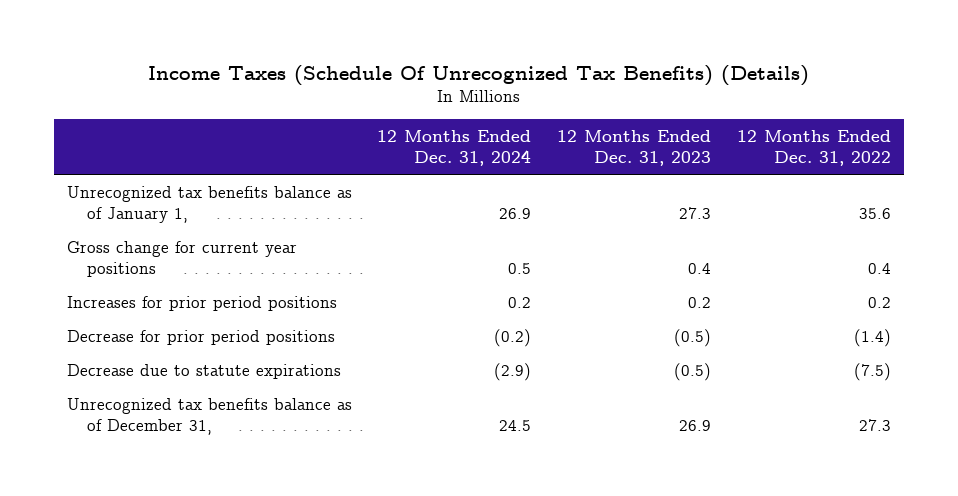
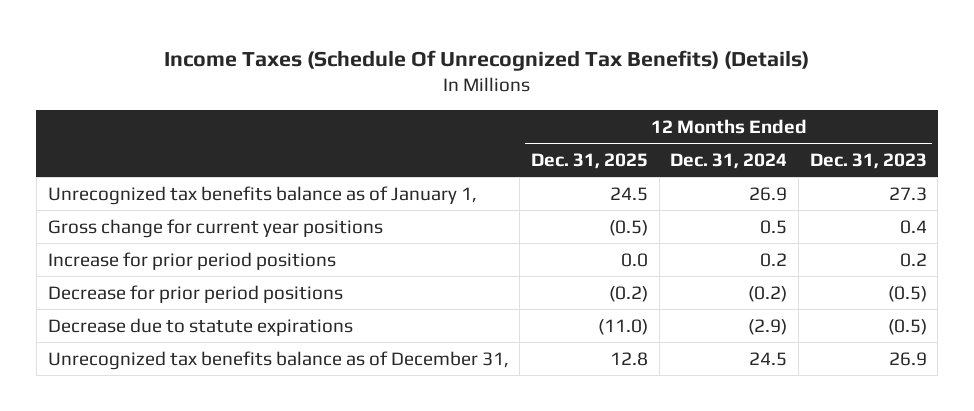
[737,129,892,167] 12 Months Ended Dec. 31, 2022 -> none
none -> [530,153,648,170] Dec. 31, 2025
[66,295,337,311] Increases for prior period positions -> [47,251,336,270] Increase for prior period positions

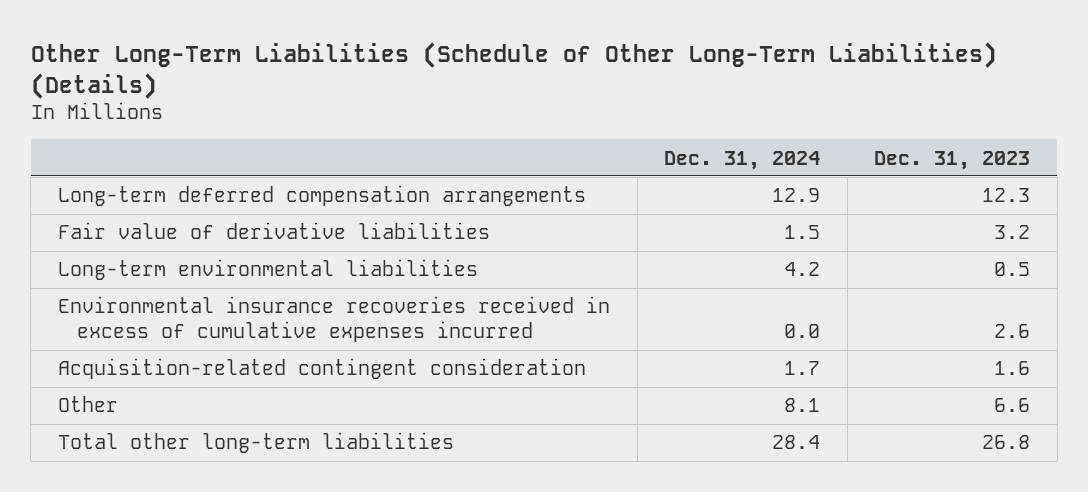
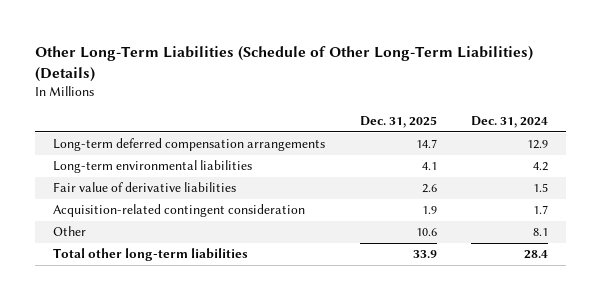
[874,150,1031,170] Dec. 31, 2023 -> none
none -> [359,116,437,129] Dec. 31, 2025
[58,296,611,343] Environmental insurance recoveries received in excess of cumulative expenses incurred -> none
[58,222,491,240] Fair value of derivative liabilities -> [52,182,236,193] Fair value of derivative liabilities

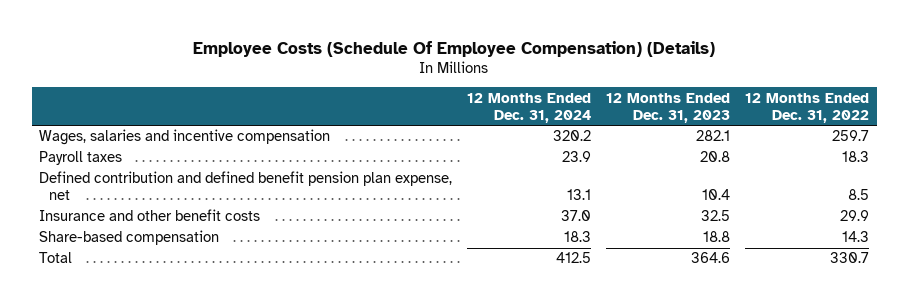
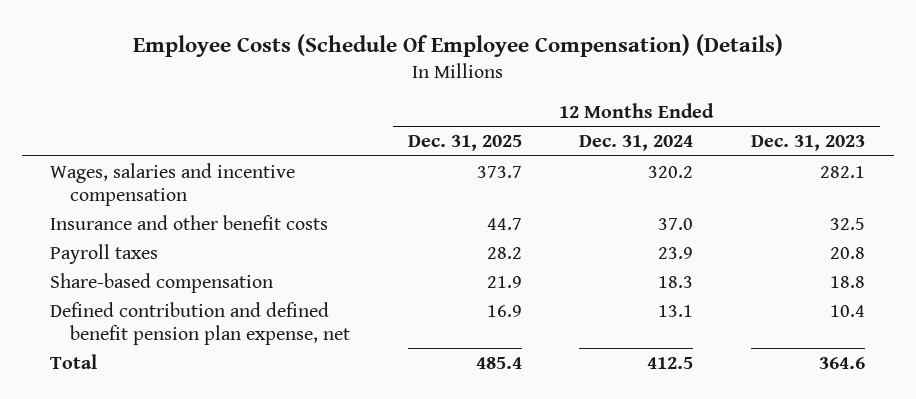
[745,92,870,123] 12 Months Ended Dec. 31, 2022 -> none
none -> [407,135,522,152] Dec. 31, 2025
[39,151,123,166] Payroll taxes -> [50,243,159,264] Payroll taxes
[39,171,453,201] Defined contribution and defined benefit pension plan expense, net -> [50,301,350,346] Defined contribution and defined benefit pension plan expense, net

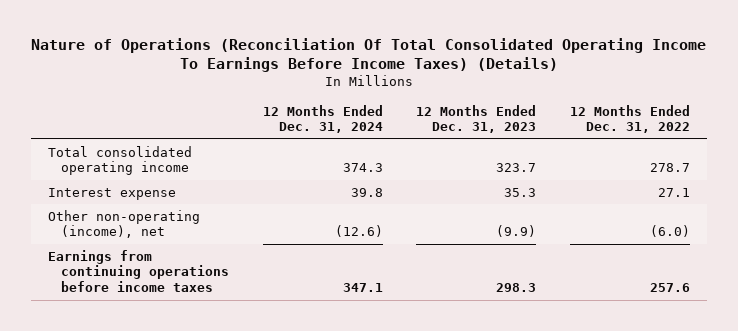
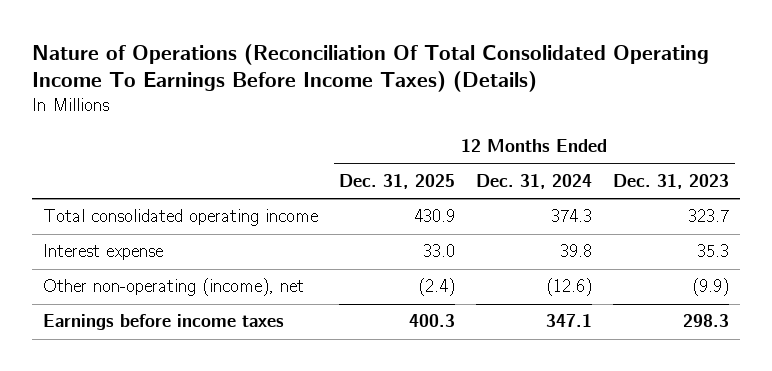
[570,104,691,134] 12 Months Ended Dec. 31, 2022 -> none
none -> [338,173,455,189] Dec. 31, 2025
[47,249,229,292] Earnings from continuing operations before income taxes -> [42,314,284,331] Earnings before income taxes

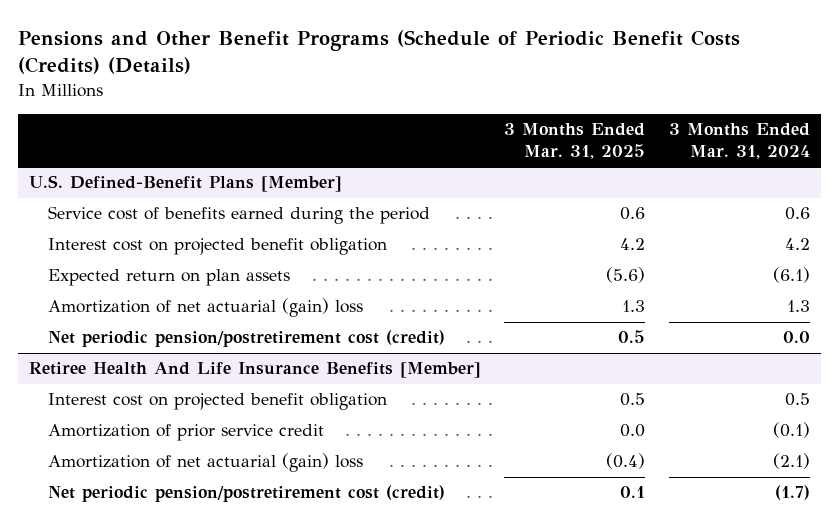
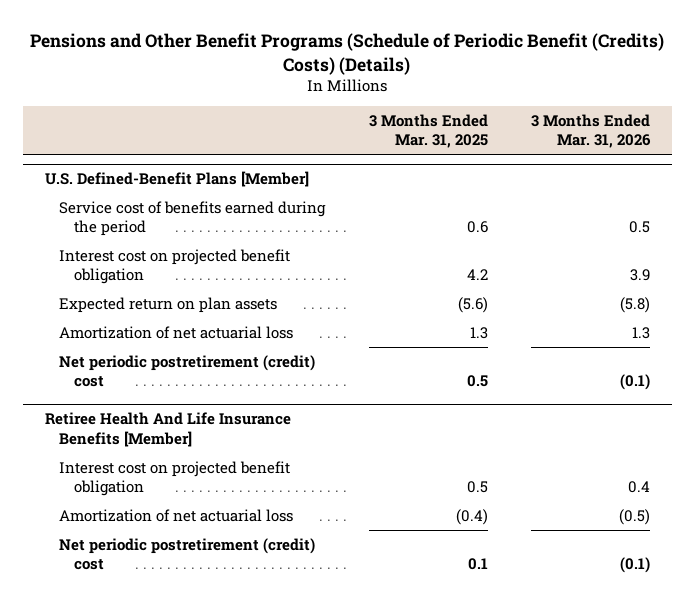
[17,30,740,75] Pensions and Other Benefit Programs (Schedule of Periodic Benefit Costs (Credits) (Details) -> [30,32,665,75] Pensions and Other Benefit Programs (Schedule of Periodic Benefit (Credits) Costs) (Details)
[668,123,810,159] 3 Months Ended Mar. 31, 2024 -> none
none -> [530,114,651,149] 3 Months Ended Mar. 31, 2026
[47,298,363,318] Amortization of net actuarial (gain) loss -> [59,325,294,339] Amortization of net actuarial loss
[47,330,445,348] Net periodic pension/postretirement cost (credit) -> [59,354,316,388] Net periodic postretirement (credit) cost
[47,424,324,442] Amortization of prior service credit -> none
[47,453,363,473] Amortization of net actuarial (gain) loss -> [59,508,294,522] Amortization of net actuarial loss
[47,485,445,503] Net periodic pension/postretirement cost (credit) -> [59,537,316,571] Net periodic postretirement (credit) cost

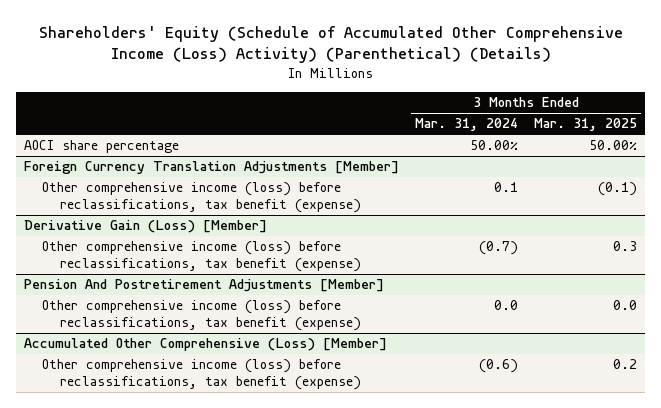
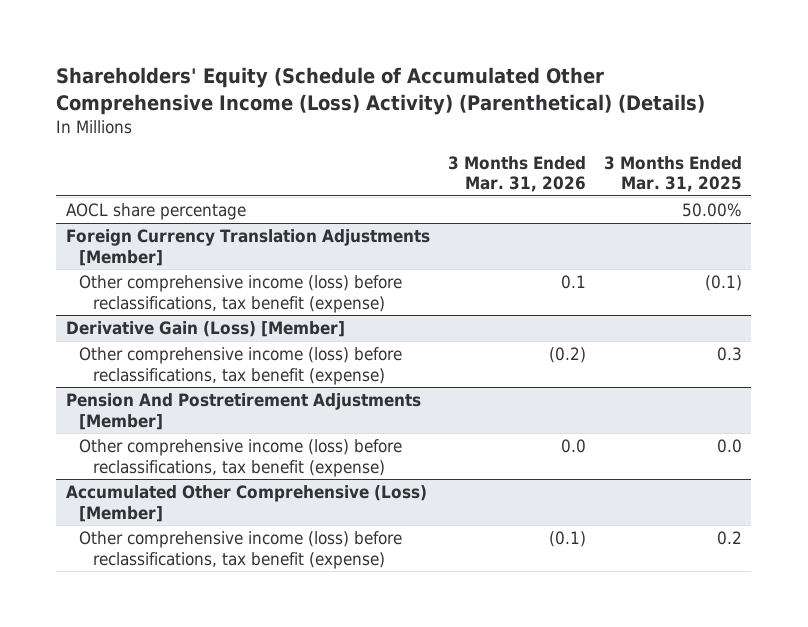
[415,118,519,132] Mar. 31, 2024 -> none
none -> [447,155,586,193] 3 Months Ended Mar. 31, 2026
[24,140,180,154] AOCI share percentage -> [65,203,246,221] AOCL share percentage

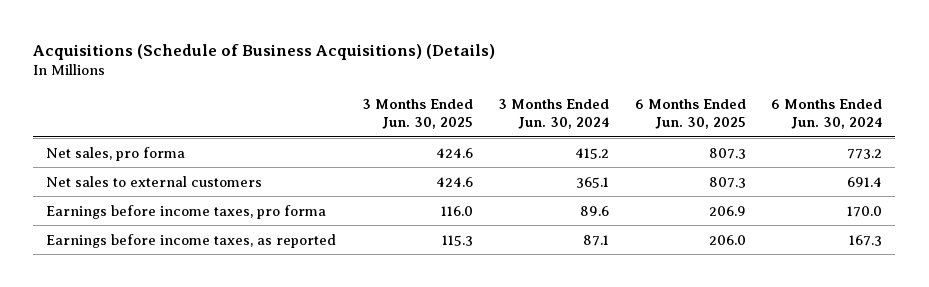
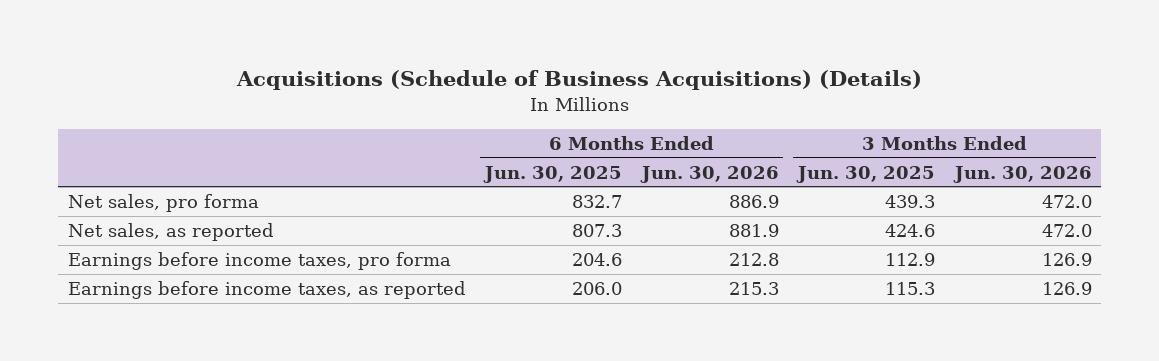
[498,99,610,130] 3 Months Ended Jun. 30, 2024 -> none
[771,99,883,130] 6 Months Ended Jun. 30, 2024 -> none
none -> [639,165,779,183] Jun. 30, 2026
none -> [952,165,1092,183] Jun. 30, 2026
[435,147,473,158] 424.6 -> [885,194,936,208] 439.3
[708,147,746,159] 807.3 -> [572,194,623,208] 832.7
[46,175,263,187] Net sales to external customers -> [67,222,274,241] Net sales, as reported
[440,205,473,216] 116.0 -> [885,252,936,266] 112.9
[708,205,746,216] 206.9 -> [572,252,623,266] 204.6

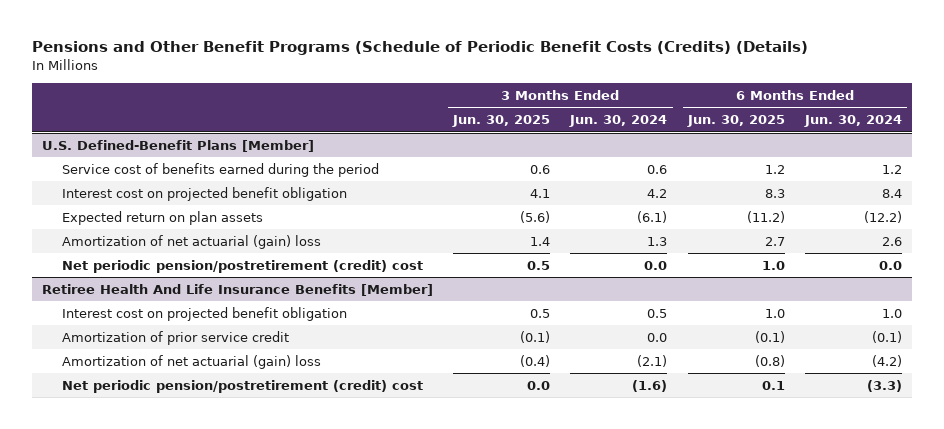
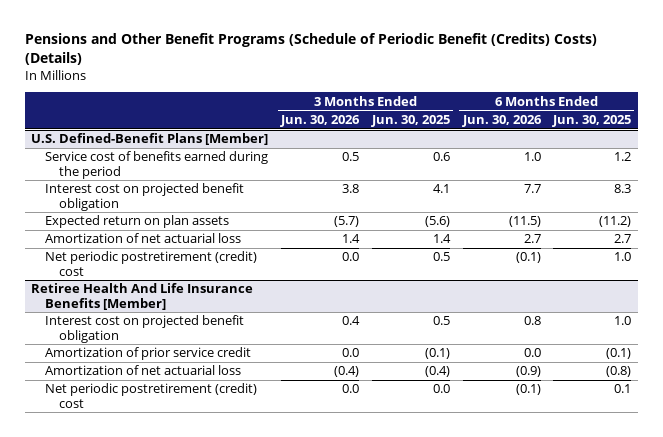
[31,41,808,56] Pensions and Other Benefit Programs (Schedule of Periodic Benefit Costs (Credits) (Details) -> [25,33,598,66] Pensions and Other Benefit Programs (Schedule of Periodic Benefit (Credits) Costs) (Details)
[569,115,668,128] Jun. 30, 2024 -> none
[803,115,902,128] Jun. 30, 2024 -> none
none -> [280,115,361,128] Jun. 30, 2026
none -> [461,115,542,128] Jun. 30, 2026
[61,234,321,249] Amortization of net actuarial (gain) loss -> [45,233,242,244] Amortization of net actuarial loss
[61,259,423,273] Net periodic pension/postretirement (credit) cost -> [45,251,258,276] Net periodic postretirement (credit) cost
[61,354,321,369] Amortization of net actuarial (gain) loss -> [45,365,242,376] Amortization of net actuarial loss
[61,379,423,393] Net periodic pension/postretirement (credit) cost -> [45,383,258,408] Net periodic postretirement (credit) cost

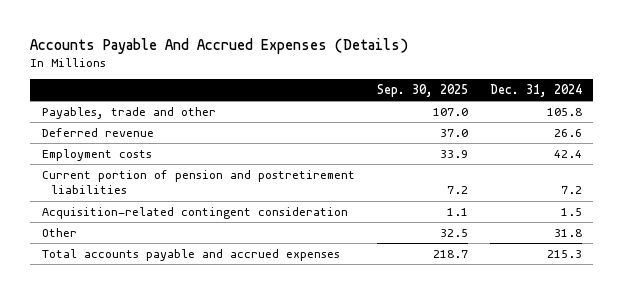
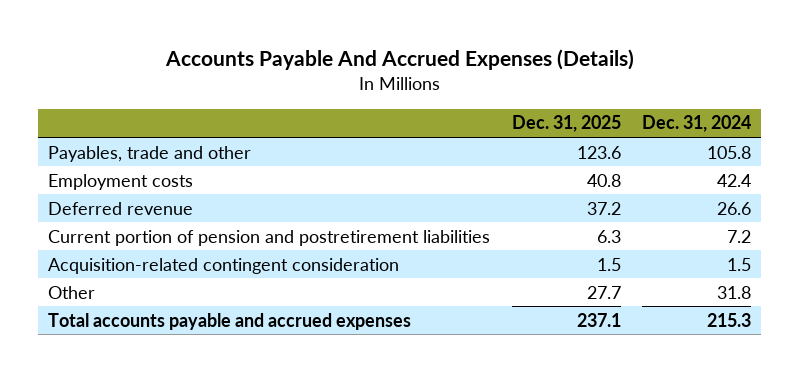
[376,83,468,97] Sep. 30, 2025 -> none
none -> [511,115,621,133] Dec. 31, 2025
[41,127,154,137] Deferred revenue -> [48,201,194,215] Deferred revenue

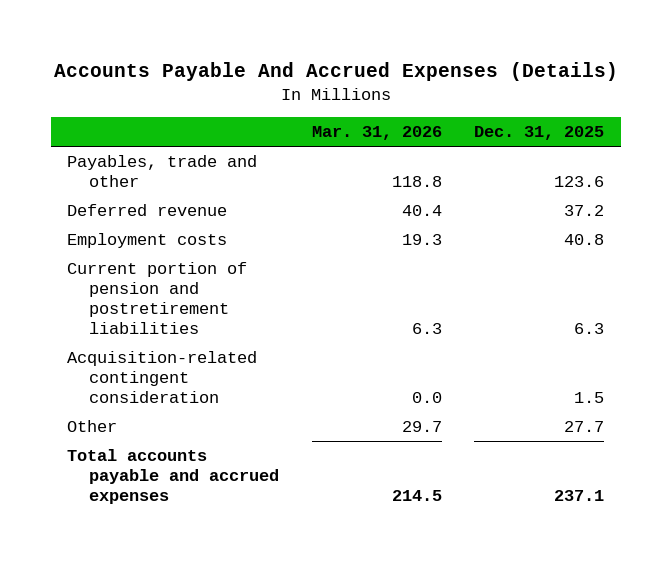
[641,115,751,133] Dec. 31, 2024 -> none
none -> [311,125,442,140] Mar. 31, 2026
[48,173,194,190] Employment costs -> [66,233,227,249] Employment costs

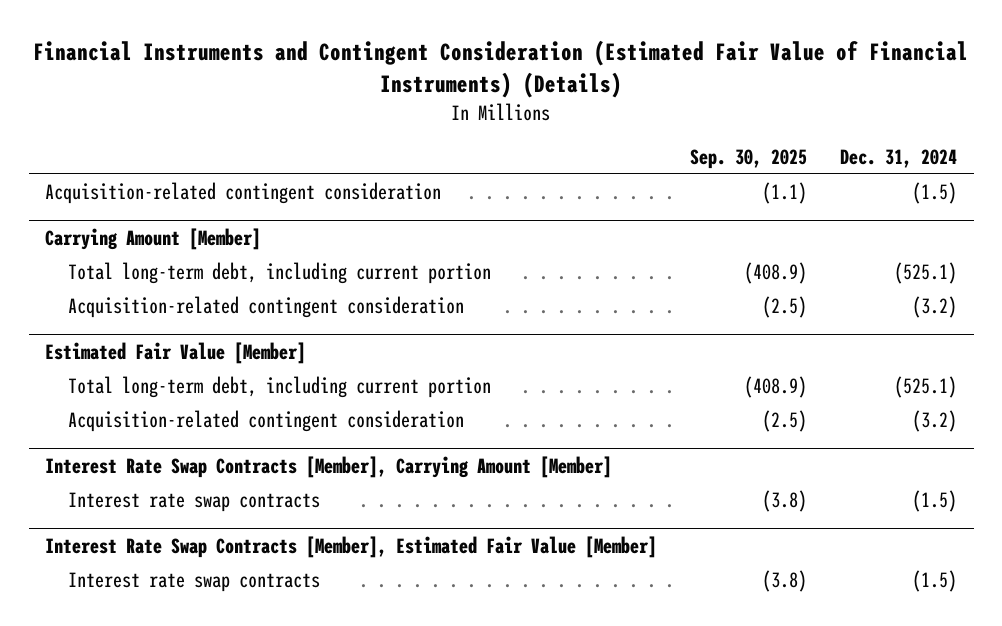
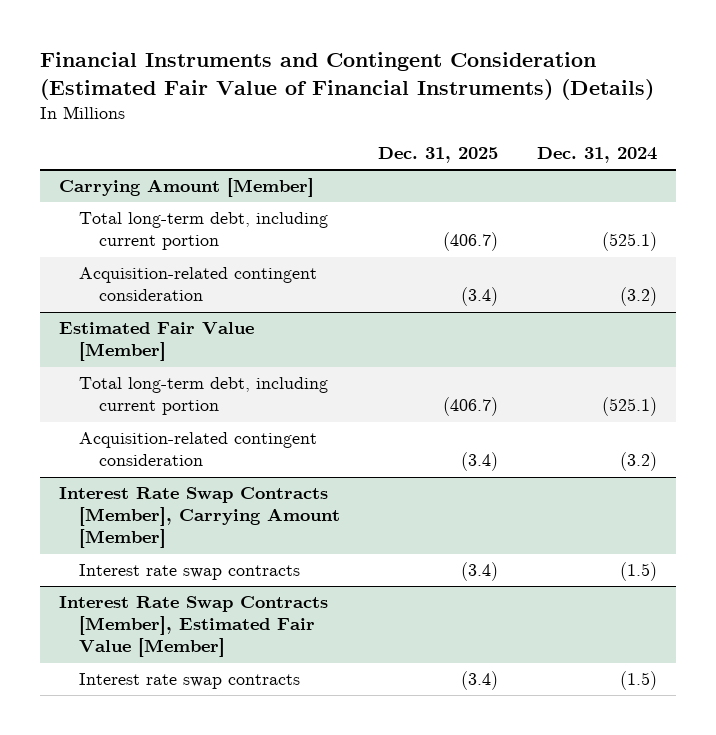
[690,149,808,170] Sep. 30, 2025 -> none
none -> [378,146,499,163] Dec. 31, 2025
[45,181,442,204] Acquisition-related contingent consideration -> none

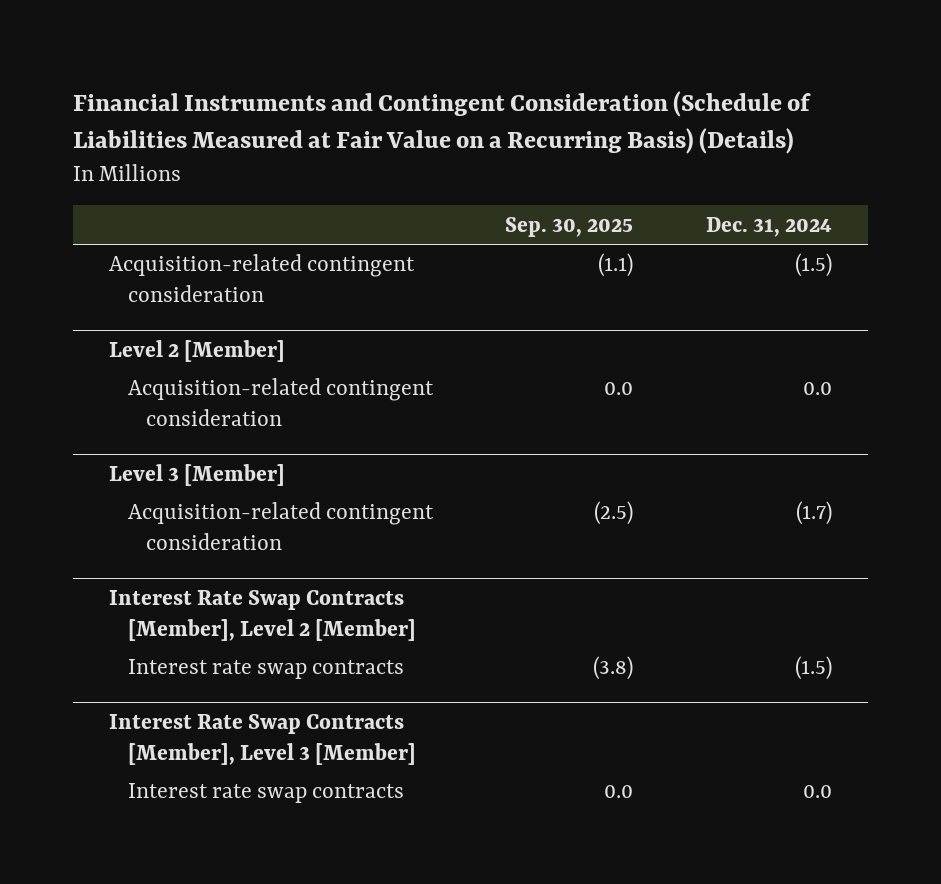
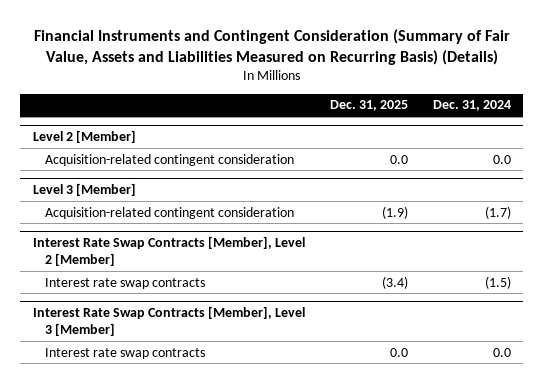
[73,90,812,155] Financial Instruments and Contingent Consideration (Schedule of Liabilities Measured at Fair Value on a Recurring Basis) (Details) -> [33,29,510,66] Financial Instruments and Contingent Consideration (Summary of Fair Value, Assets and Liabilities Measured on Recurring Basis) (Details)
[505,216,634,237] Sep. 30, 2025 -> none
none -> [329,100,408,112] Dec. 31, 2025
[109,254,416,303] Acquisition-related contingent consideration -> none

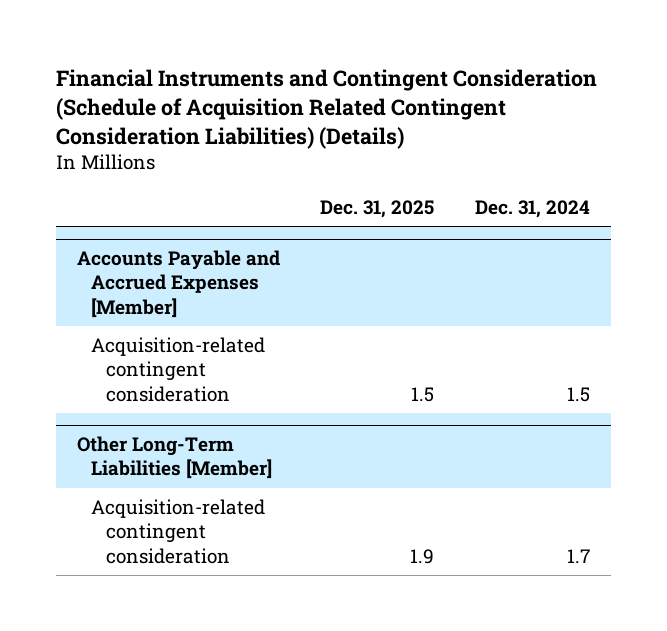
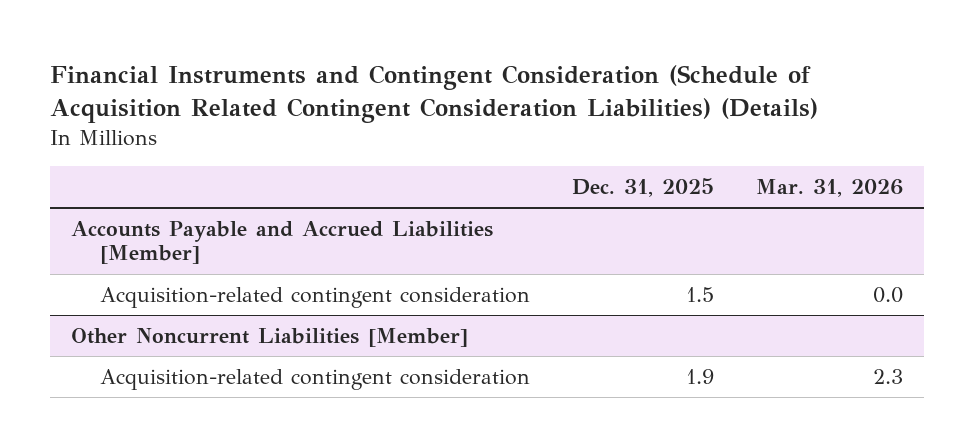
[475,200,591,219] Dec. 31, 2024 -> none
none -> [756,178,904,197] Mar. 31, 2026
[76,250,280,318] Accounts Payable and Accrued Expenses [Member] -> [70,220,493,265] Accounts Payable and Accrued Liabilities [Member]
[76,436,273,480] Other Long-Term Liabilities [Member] -> [70,327,468,347] Other Noncurrent Liabilities [Member]

